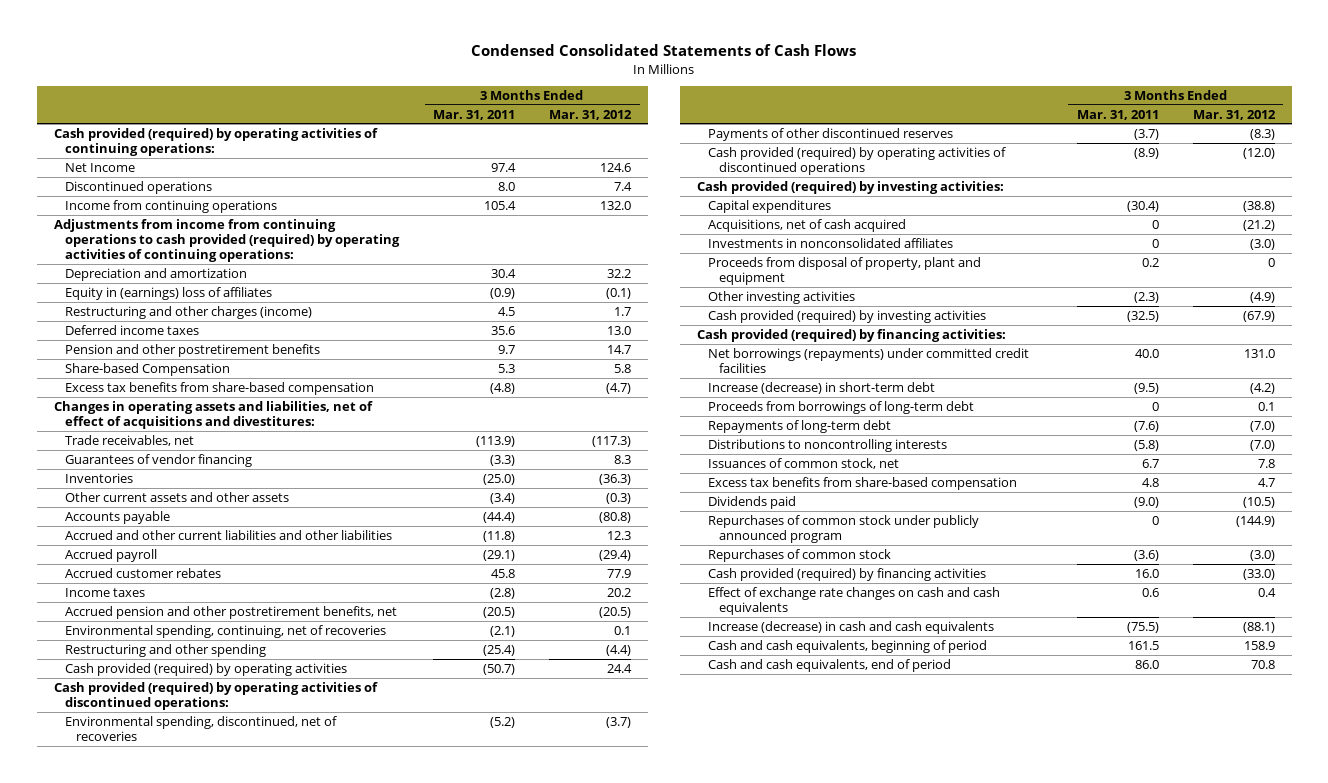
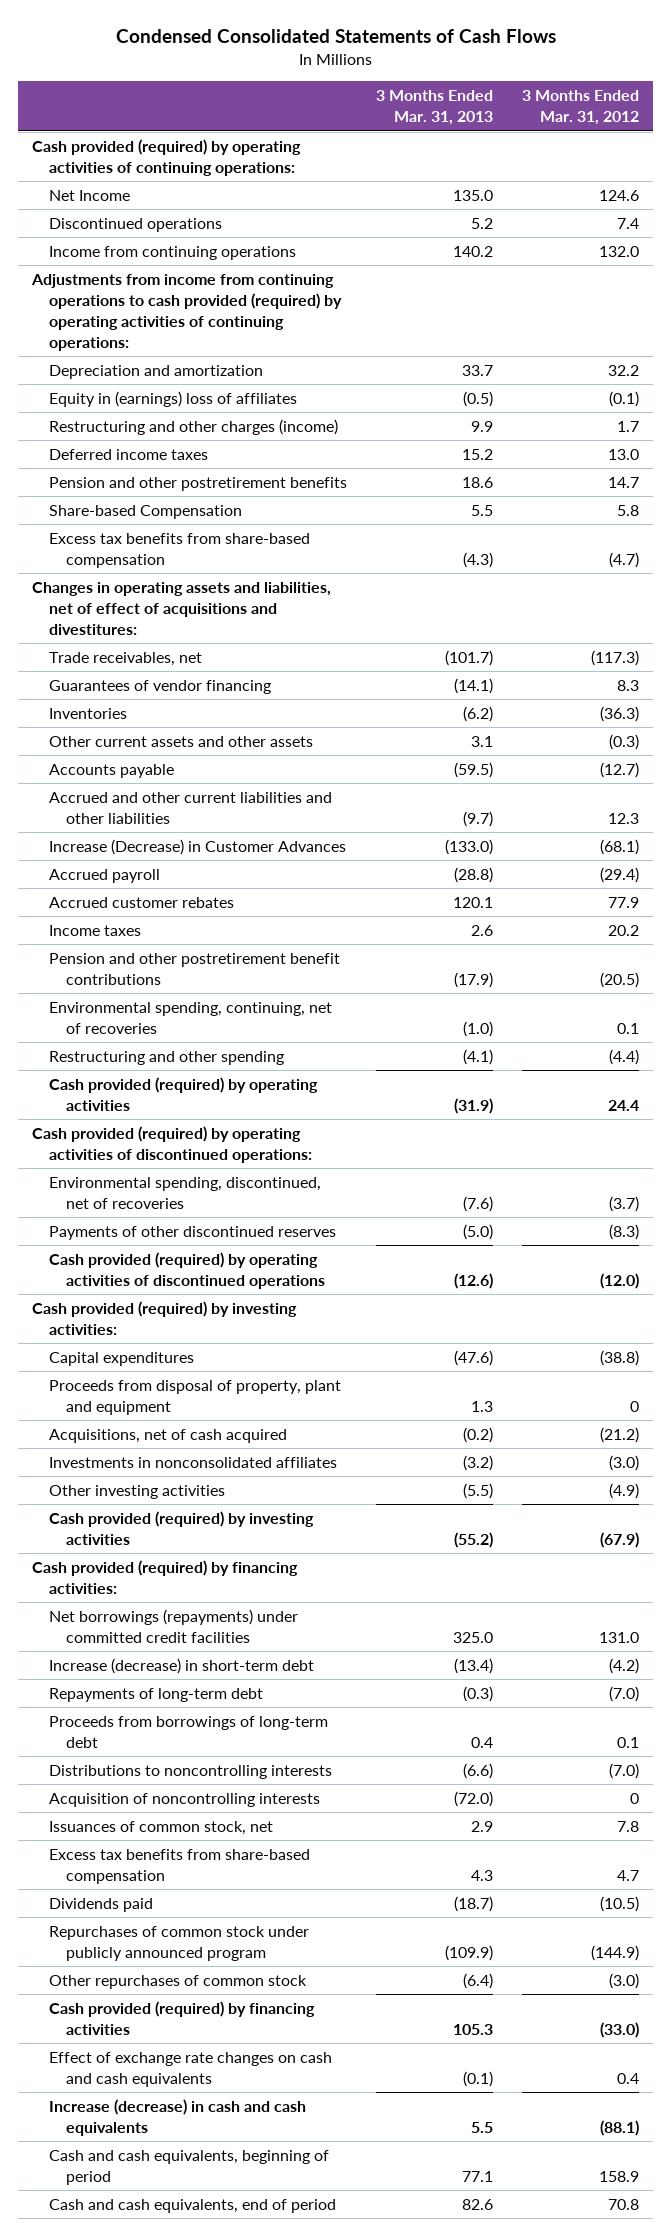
[433,109,516,120] Mar. 31, 2011 -> none
none -> [375,90,493,126] 3 Months Ended Mar. 31, 2013
[599,511,632,523] (80.8) -> [599,761,639,778] (12.7)
none -> [49,838,347,855] Increase (Decrease) in Customer Advances
[64,605,397,619] Accrued pension and other postretirement benefits, net -> [49,952,341,985] Pension and other postretirement benefit contributions
[708,256,982,286] Proceeds from disposal of property, plant and equipment -> [49,1379,342,1415] Proceeds from disposal of property, plant and equipment
[708,400,975,414] Proceeds from borrowings of long-term debt -> [49,1715,329,1748] Proceeds from borrowings of long-term debt
none -> [49,1792,321,1807] Acquisition of noncontrolling interests
[708,548,892,562] Repurchases of common stock -> [49,1974,308,1989] Other repurchases of common stock

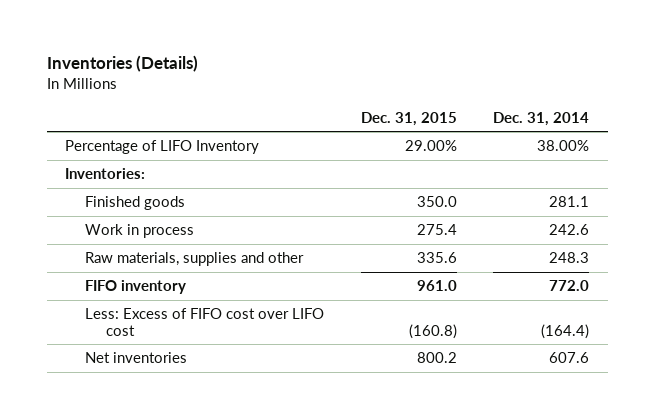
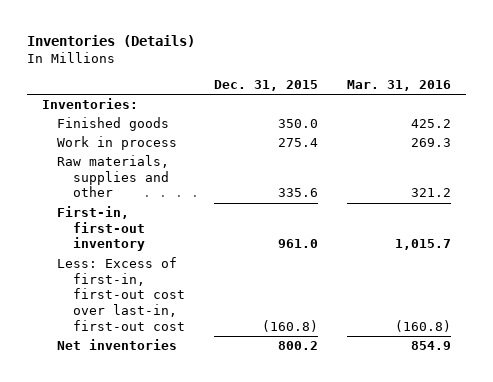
[493,111,590,126] Dec. 31, 2014 -> none
none -> [347,80,452,92] Mar. 31, 2016
[64,140,259,155] Percentage of LIFO Inventory -> none
[85,280,187,295] FIFO inventory -> [57,206,145,252] First-in, first-out inventory
[85,308,325,336] Less: Excess of FIFO cost over LIFO cost -> [57,257,185,331] Less: Excess of first-in, first-out cost over last-in, first-out cost

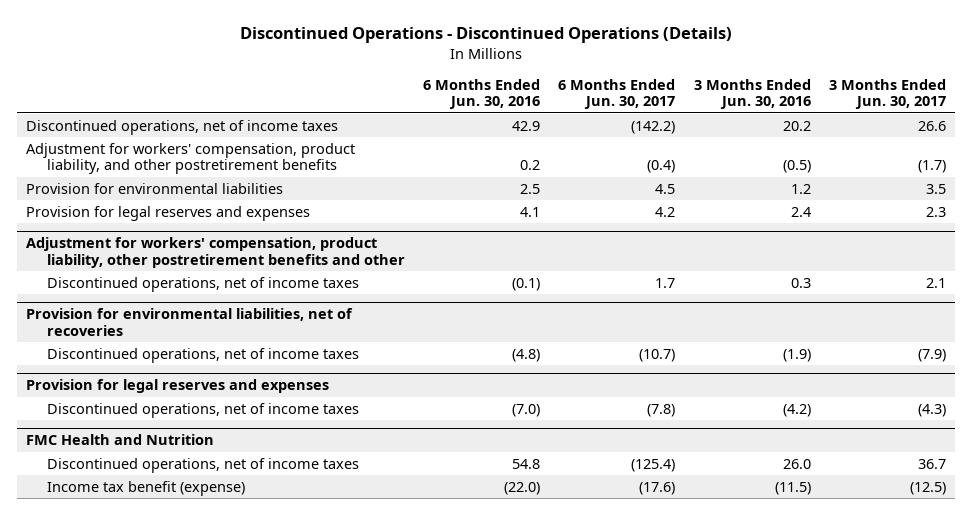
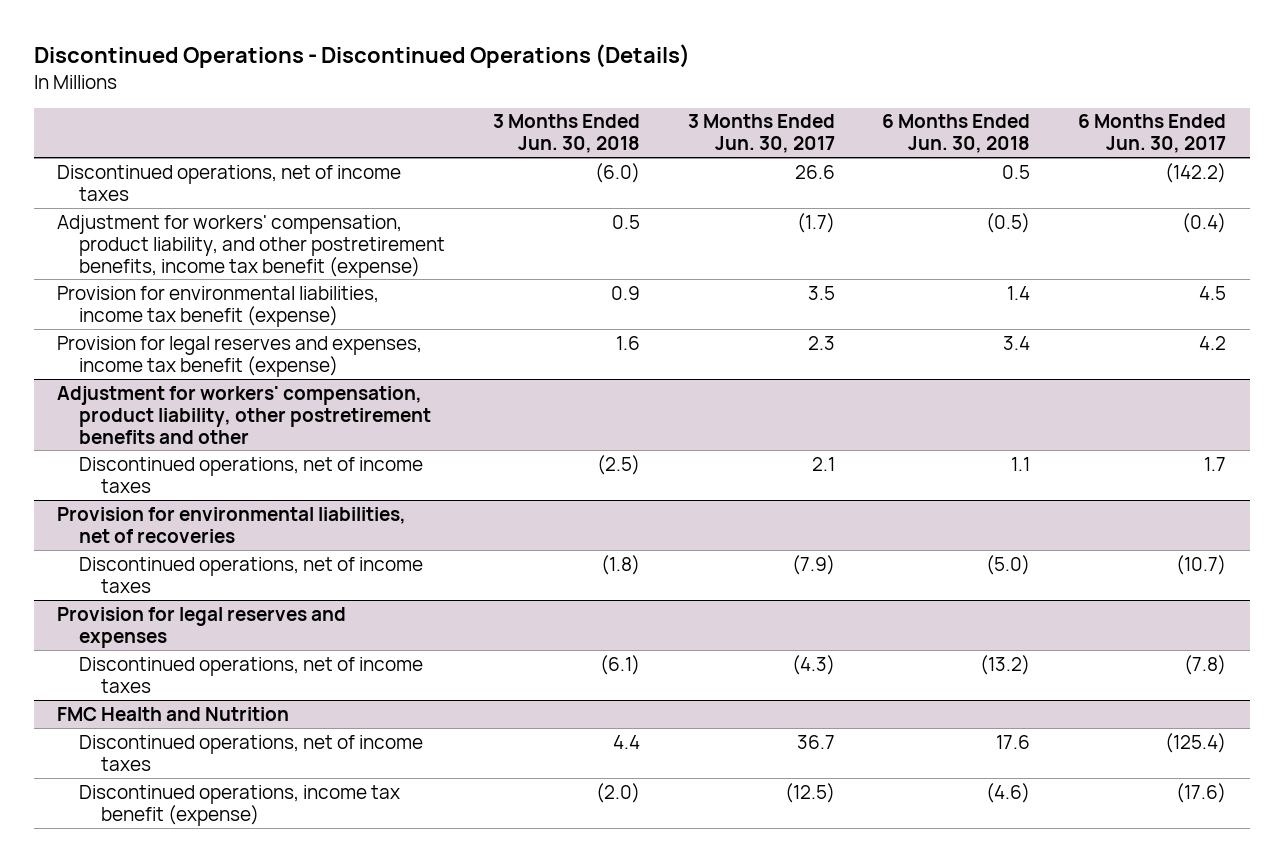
[423,78,541,110] 6 Months Ended Jun. 30, 2016 -> none
[693,78,811,110] 3 Months Ended Jun. 30, 2016 -> none
none -> [493,114,641,154] 3 Months Ended Jun. 30, 2018
none -> [882,114,1031,154] 6 Months Ended Jun. 30, 2018
[26,142,356,175] Adjustment for workers' compensation, product liability, and other postretirement benefits -> [57,214,446,278] Adjustment for workers' compensation, product liability, and other postretirement benefits, income tax benefit (expense)
[26,182,284,194] Provision for environmental liabilities -> [57,285,380,327] Provision for environmental liabilities, income tax benefit (expense)
[26,205,311,221] Provision for legal reserves and expenses -> [57,335,423,377] Provision for legal reserves and expenses, income tax benefit (expense)
[46,480,245,496] Income tax benefit (expense) -> [79,784,401,826] Discontinued operations, income tax benefit (expense)

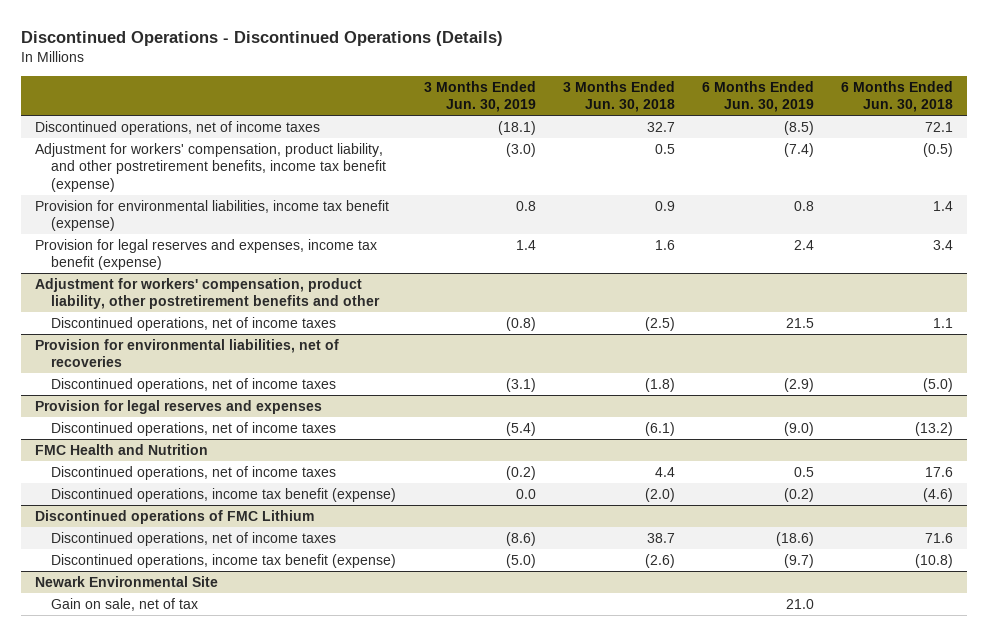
[687,114,835,154] 3 Months Ended Jun. 30, 2017 -> none
[1078,114,1227,154] 6 Months Ended Jun. 30, 2017 -> none
none -> [423,80,536,113] 3 Months Ended Jun. 30, 2019
none -> [701,80,814,113] 6 Months Ended Jun. 30, 2019
[595,162,641,183] (6.0) -> [646,121,675,132] 32.7
[1002,164,1031,179] 0.5 -> [924,121,953,132] 72.1
none -> [34,509,314,524] Discontinued operations of FMC Lithium
none -> [51,531,337,546] Discontinued operations, net of income taxes
none -> [51,553,397,568] Discontinued operations, income tax benefit (expense)
none -> [34,575,218,587] Newark Environmental Site
none -> [51,597,199,611] Gain on sale, net of tax

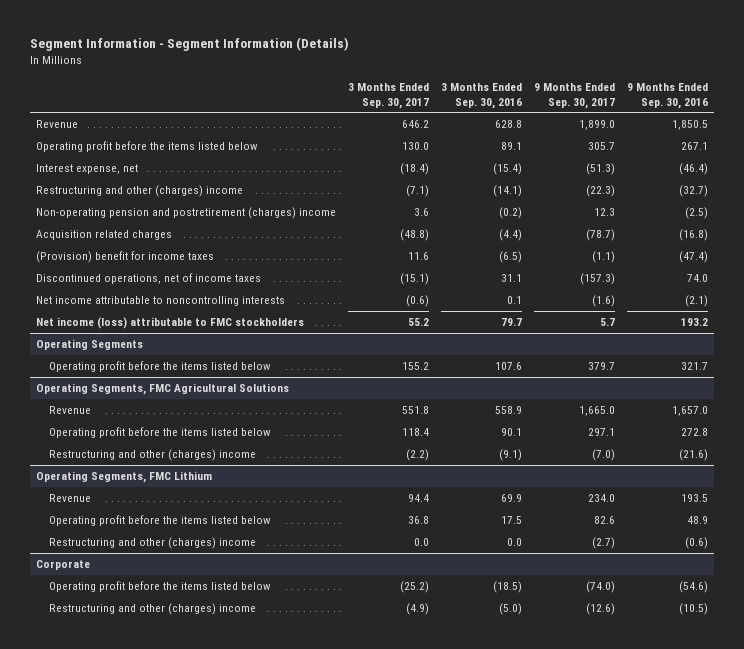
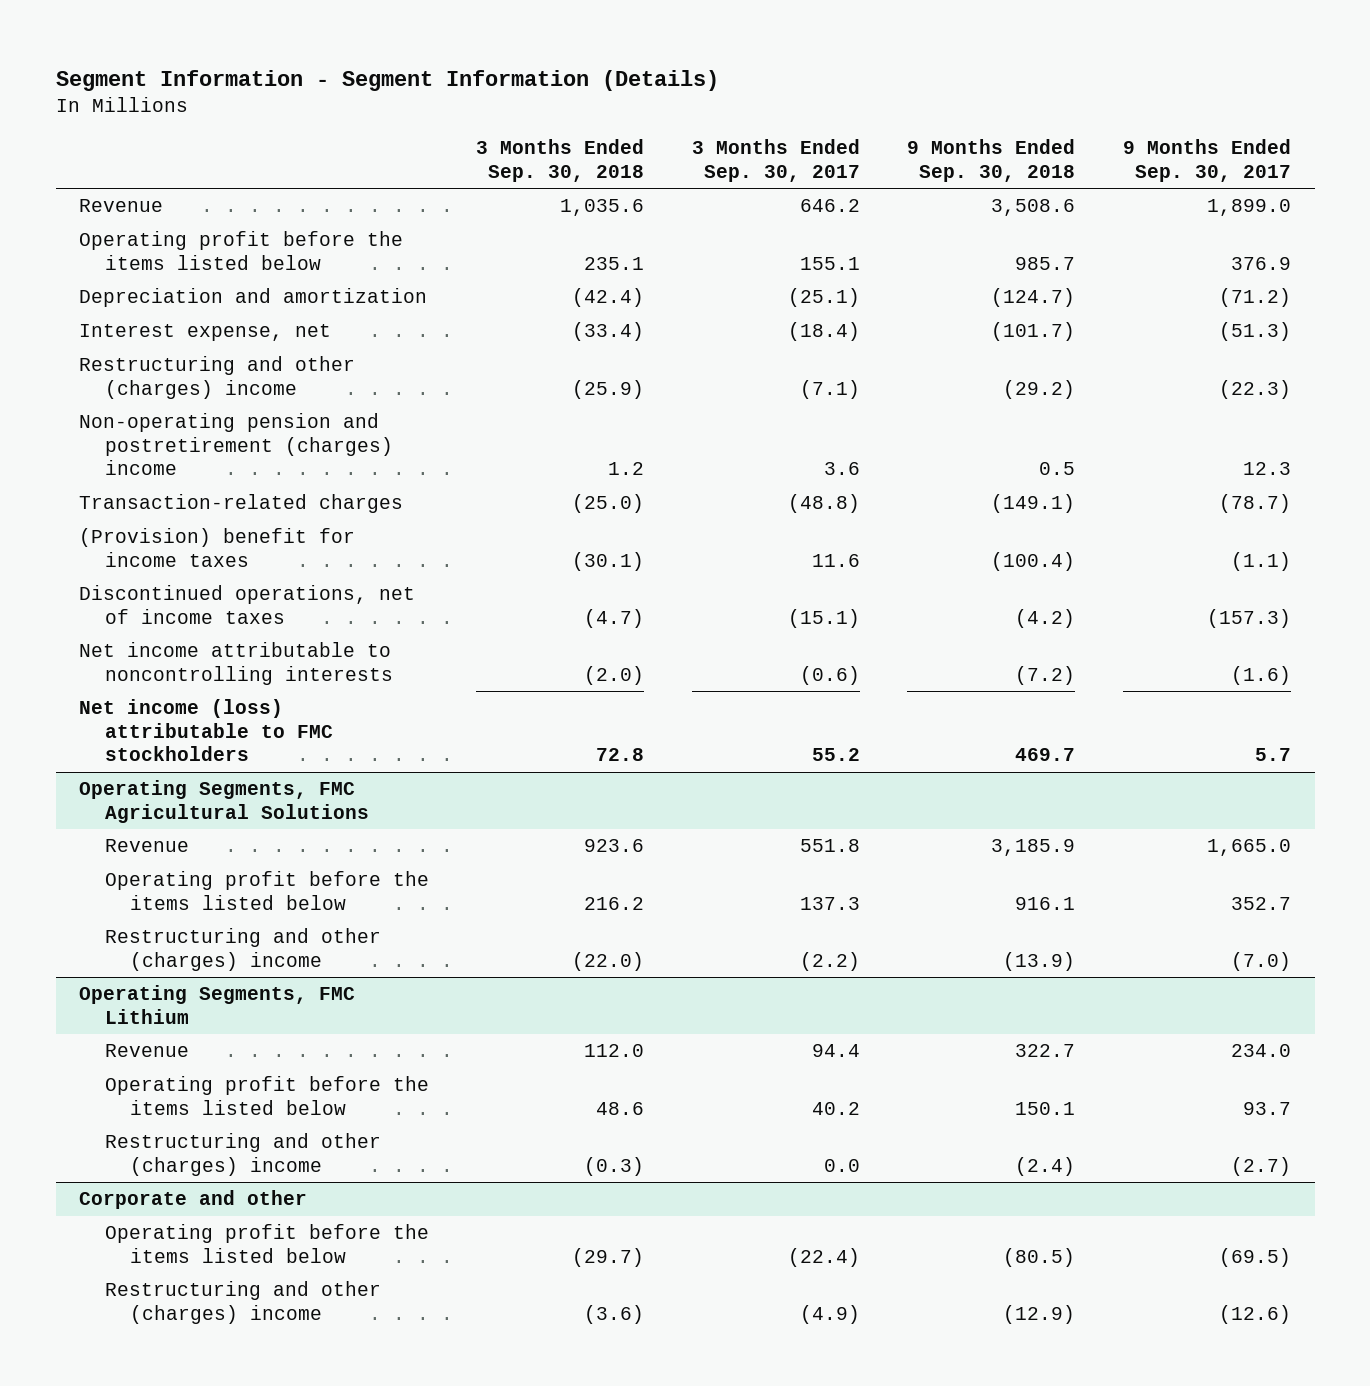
[441,83,523,109] 3 Months Ended Sep. 30, 2016 -> none
[626,83,708,109] 9 Months Ended Sep. 30, 2016 -> none
none -> [476,139,645,182] 3 Months Ended Sep. 30, 2018
none -> [907,139,1076,182] 9 Months Ended Sep. 30, 2018
[402,142,430,151] 130.0 -> [799,256,860,270] 155.1
[588,142,616,151] 305.7 -> [1230,256,1291,270] 376.9
none -> [79,288,428,308] Depreciation and amortization
[36,230,173,241] Acquisition related charges -> [79,494,404,514] Transaction-related charges
[36,339,144,351] Operating Segments -> none
[49,361,272,373] Operating profit before the items listed below -> none
[402,428,430,437] 118.4 -> [799,896,860,910] 137.3
[588,428,616,437] 297.1 -> [1230,896,1291,910] 352.7
[408,516,430,525] 36.8 -> [811,1101,860,1115] 40.2
[594,516,616,525] 82.6 -> [1242,1101,1291,1115] 93.7
[36,560,91,571] Corporate -> none
none -> [79,1190,308,1210] Corporate and other
[400,581,430,594] (25.2) -> [787,1247,860,1267] (22.4)
[586,581,616,594] (74.0) -> [1218,1247,1291,1267] (69.5)

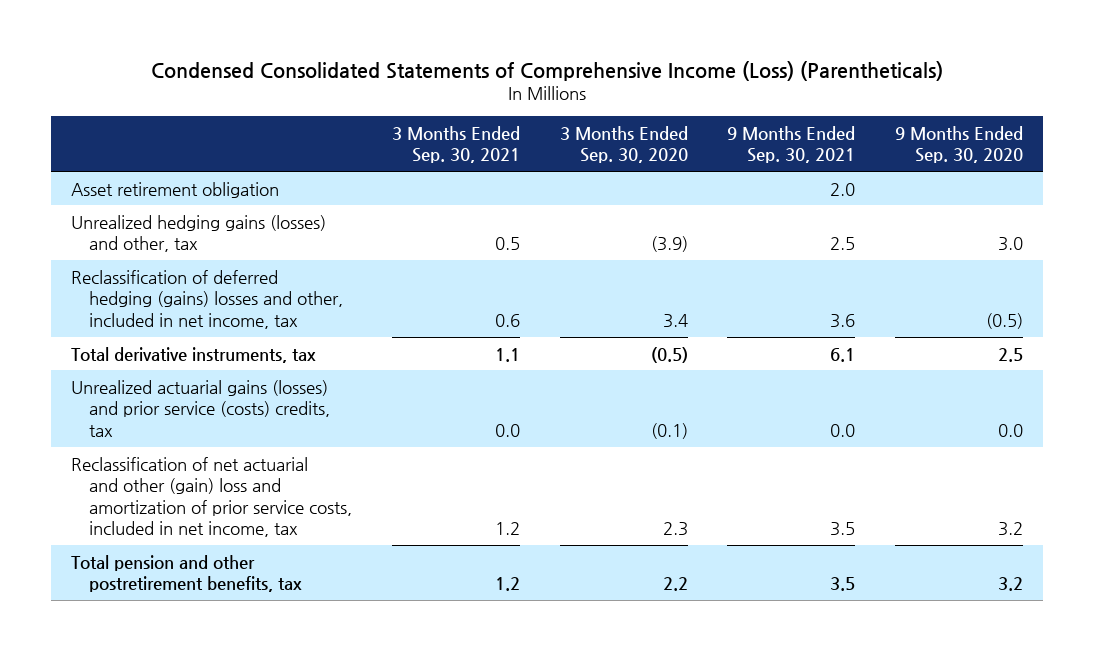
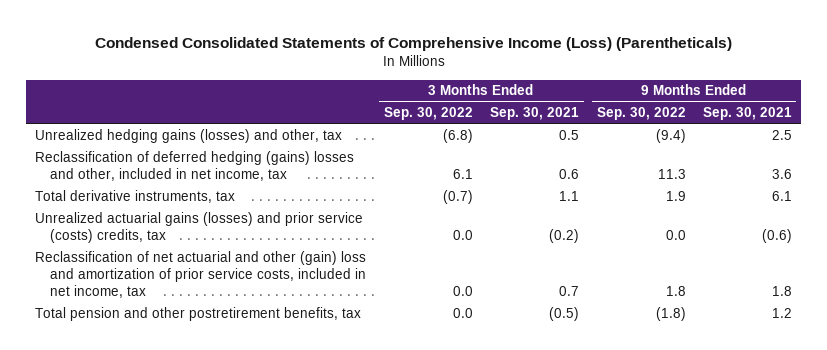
[559,125,688,164] 3 Months Ended Sep. 30, 2020 -> none
[895,125,1024,164] 9 Months Ended Sep. 30, 2020 -> none
none -> [383,106,473,120] Sep. 30, 2022
none -> [596,106,686,120] Sep. 30, 2022
[70,181,279,198] Asset retirement obligation -> none
[494,423,520,437] 0.0 -> [549,228,580,243] (0.2)
[830,423,856,437] 0.0 -> [762,228,793,243] (0.6)
[494,522,520,536] 1.2 -> [559,286,580,297] 0.7
[830,522,856,537] 3.5 -> [772,286,793,297] 1.8
[494,577,520,592] 1.2 -> [549,306,580,321] (0.5)
[830,577,856,592] 3.5 -> [772,307,793,318] 1.2

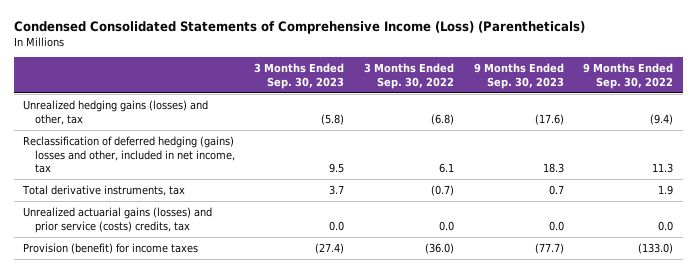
[490,106,580,120] Sep. 30, 2021 -> none
[703,106,793,120] Sep. 30, 2021 -> none
none -> [254,63,345,89] 3 Months Ended Sep. 30, 2023
none -> [473,63,564,89] 9 Months Ended Sep. 30, 2023
[35,250,367,299] Reclassification of net actuarial and other (gain) loss and amortization of prior service costs, included in net income, tax -> none
[35,306,362,321] Total pension and other postretirement benefits, tax -> none
none -> [23,243,199,255] Provision (benefit) for income taxes

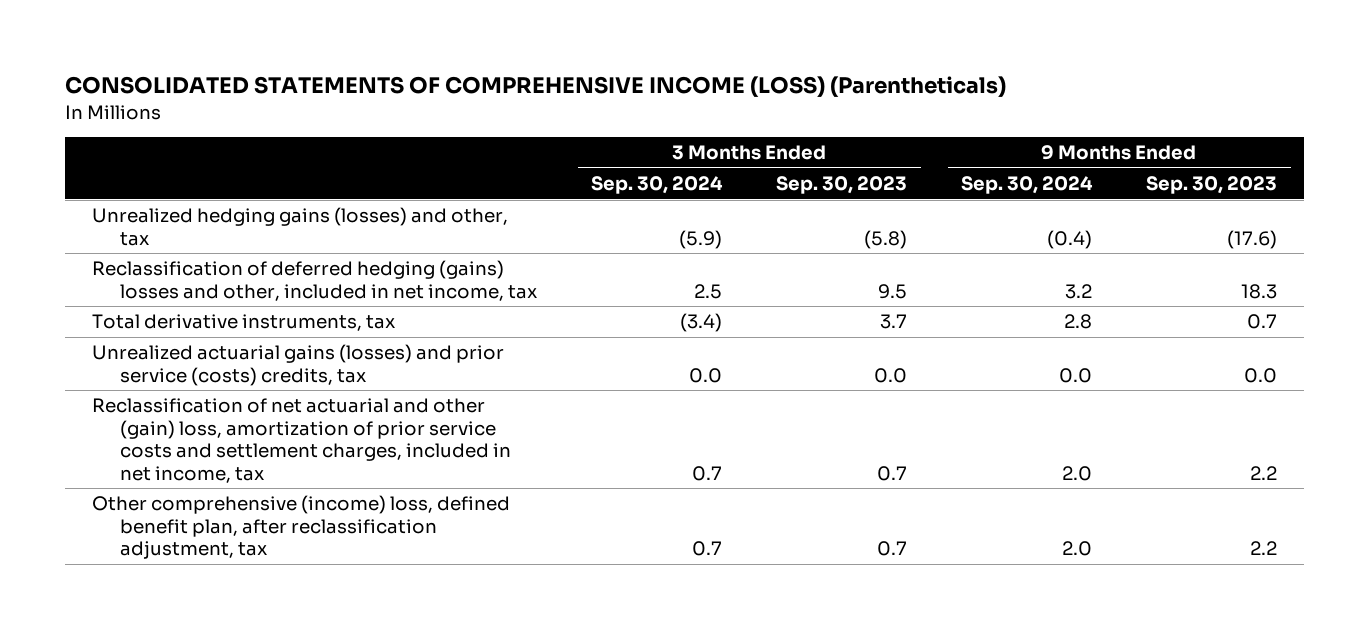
[13,20,585,34] Condensed Consolidated Statements of Comprehensive Income (Loss) (Parentheticals) -> [64,76,1006,98] CONSOLIDATED STATEMENTS OF COMPREHENSIVE INCOME (LOSS) (Parentheticals)
[364,63,455,89] 3 Months Ended Sep. 30, 2022 -> none
[583,63,674,89] 9 Months Ended Sep. 30, 2022 -> none
none -> [591,175,724,194] Sep. 30, 2024
none -> [961,175,1094,194] Sep. 30, 2024
[23,243,199,255] Provision (benefit) for income taxes -> none
none -> [91,398,512,483] Reclassification of net actuarial and other (gain) loss, amortization of prior service costs and settlement charges, included in net income, tax
none -> [91,495,510,560] Other comprehensive (income) loss, defined benefit plan, after reclassification adjustment, tax

